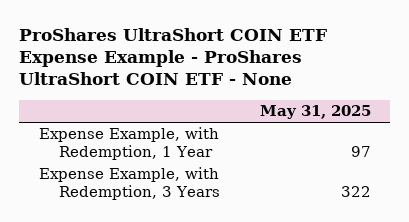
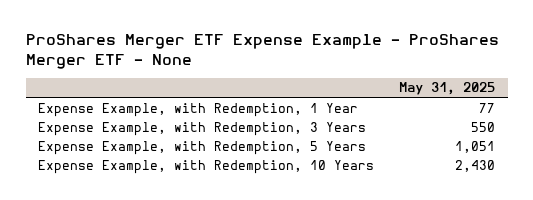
[18,27,327,86] ProShares UltraShort COIN ETF Expense Example - ProShares UltraShort COIN ETF - None -> [25,34,499,70] ProShares Merger ETF Expense Example - ProShares Merger ETF - None
[350,145,371,157] 97 -> [479,102,496,113] 77
[340,185,371,197] 322 -> [471,121,496,132] 550
none -> [38,140,367,155] Expense Example, with Redemption, 5 Years
none -> [38,159,375,174] Expense Example, with Redemption, 10 Years

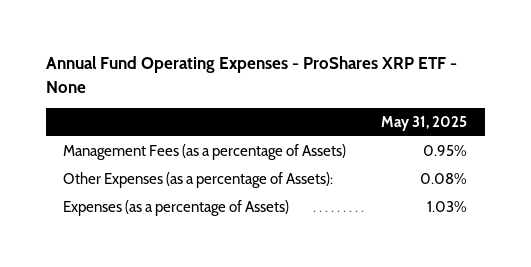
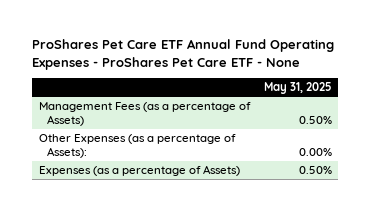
[46,56,458,93] Annual Fund Operating Expenses - ProShares XRP ETF - None -> [31,39,334,70] ProShares Pet Care ETF Annual Fund Operating Expenses - ProShares Pet Care ETF - None
[423,145,468,157] 0.95% -> [298,115,332,124] 0.50%
[420,173,468,185] 0.08% -> [298,147,332,156] 0.00%
[427,201,468,213] 1.03% -> [298,166,332,175] 0.50%

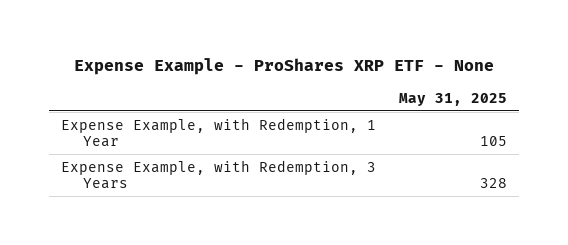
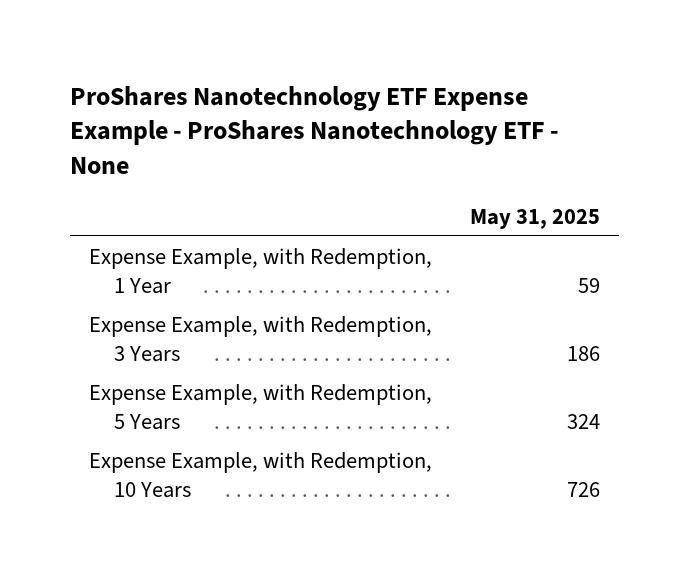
[74,57,495,75] Expense Example - ProShares XRP ETF - None -> [69,85,559,175] ProShares Nanotechnology ETF Expense Example - ProShares Nanotechnology ETF - None
[480,136,508,147] 105 -> [577,278,600,294] 59
[480,178,508,189] 328 -> [566,346,600,362] 186
none -> [88,383,432,431] Expense Example, with Redemption, 5 Years
none -> [88,451,432,499] Expense Example, with Redemption, 10 Years

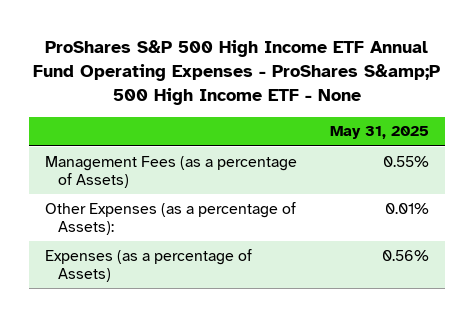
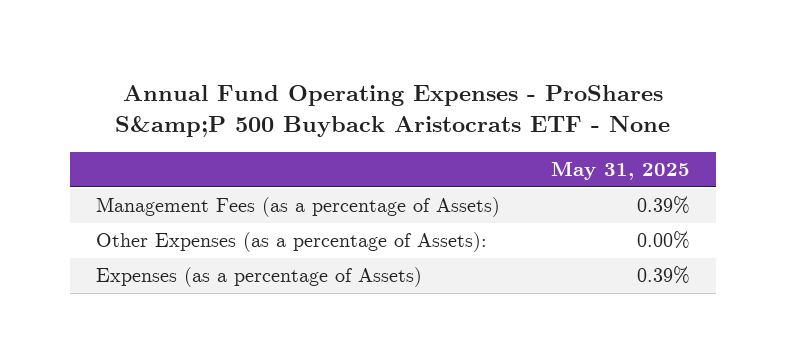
[33,40,441,106] ProShares S&P 500 High Income ETF Annual Fund Operating Expenses - ProShares S&amp;P 500 High Income ETF - None -> [115,84,671,137] Annual Fund Operating Expenses - ProShares S&amp;P 500 Buyback Aristocrats ETF - None
[382,155,429,167] 0.55% -> [637,196,691,215] 0.39%
[384,202,429,214] 0.01% -> [637,231,691,250] 0.00%
[381,249,429,261] 0.56% -> [637,266,691,285] 0.39%

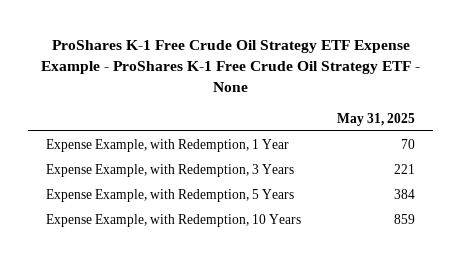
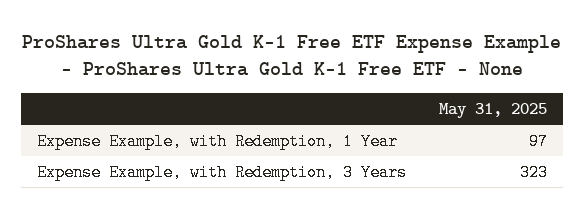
[40,39,420,92] ProShares K-1 Free Crude Oil Strategy ETF Expense Example - ProShares K-1 Free Crude Oil Strategy ETF - None -> [21,34,561,77] ProShares Ultra Gold K-1 Free ETF Expense Example - ProShares Ultra Gold K-1 Free ETF - None
[46,188,295,202] Expense Example, with Redemption, 5 Years -> none
[46,213,302,227] Expense Example, with Redemption, 10 Years -> none
[401,138,416,149] 70 -> [528,133,548,151] 97
[394,163,416,174] 221 -> [519,164,548,182] 323

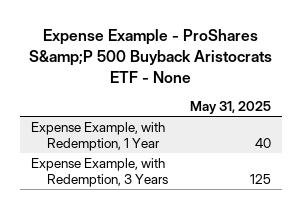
[21,34,561,77] ProShares Ultra Gold K-1 Free ETF Expense Example - ProShares Ultra Gold K-1 Free ETF - None -> [28,29,272,83] Expense Example - ProShares S&amp;P 500 Buyback Aristocrats ETF - None
[528,133,548,151] 97 -> [254,137,271,148] 40
[519,164,548,182] 323 -> [249,173,271,184] 125

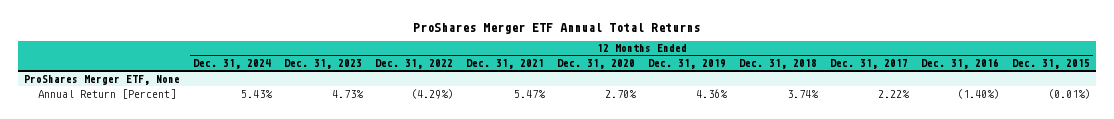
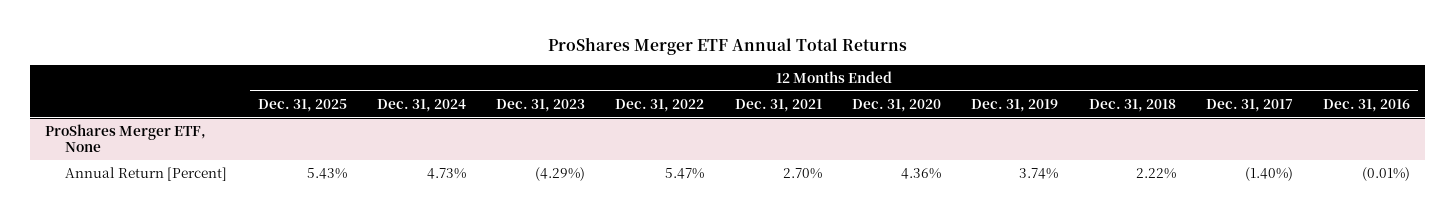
[1011,59,1090,70] Dec. 31, 2015 -> none
none -> [257,98,347,112] Dec. 31, 2025
[241,89,274,98] 5.43% -> [426,167,466,179] 4.73%
[332,89,365,98] 4.73% -> [535,166,586,181] (4.29%)
[411,88,454,99] (4.29%) -> [665,167,705,179] 5.47%
[514,89,547,98] 5.47% -> [782,167,822,179] 2.70%
[605,89,638,98] 2.70% -> [901,167,942,179] 4.36%
[695,88,728,98] 4.36% -> [1019,167,1059,179] 3.74%
[786,89,819,98] 3.74% -> [1135,167,1176,179] 2.22%
[877,89,910,98] 2.22% -> [1245,166,1294,181] (1.40%)
[956,88,999,99] (1.40%) -> [1362,166,1411,181] (0.01%)

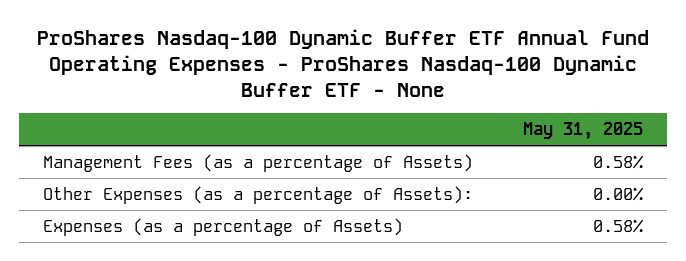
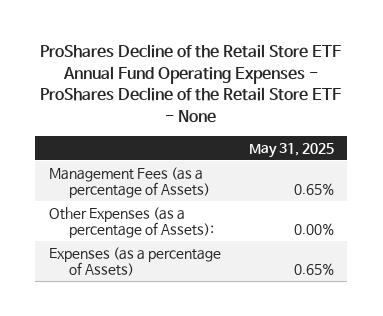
[36,28,649,97] ProShares Nasdaq-100 Dynamic Buffer ETF Annual Fund Operating Expenses - ProShares Nasdaq-100 Dynamic Buffer ETF - None -> [40,44,342,124] ProShares Decline of the Retail Store ETF Annual Fund Operating Expenses - ProShares Decline of the Retail Store ETF - None
[592,154,644,169] 0.58% -> [293,183,334,196] 0.65%
[592,218,644,233] 0.58% -> [293,263,334,276] 0.65%

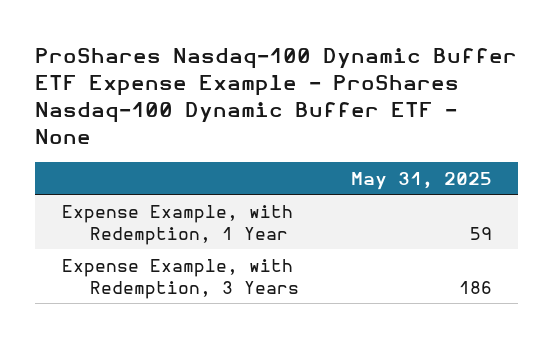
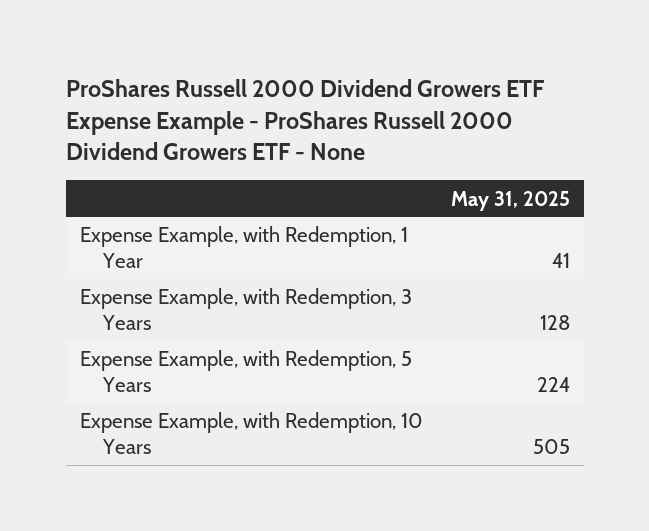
[35,47,518,145] ProShares Nasdaq-100 Dynamic Buffer ETF Expense Example - ProShares Nasdaq-100 Dynamic Buffer ETF - None -> [65,79,544,161] ProShares Russell 2000 Dividend Growers ETF Expense Example - ProShares Russell 2000 Dividend Growers ETF - None
[469,226,492,240] 59 -> [551,253,570,269] 41
[458,280,492,294] 186 -> [539,315,570,331] 128
none -> [79,350,412,393] Expense Example, with Redemption, 5 Years
none -> [79,412,423,455] Expense Example, with Redemption, 10 Years

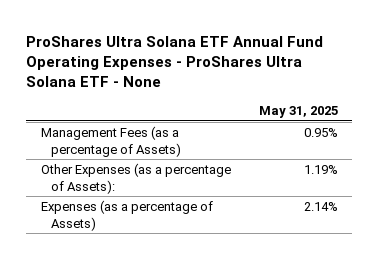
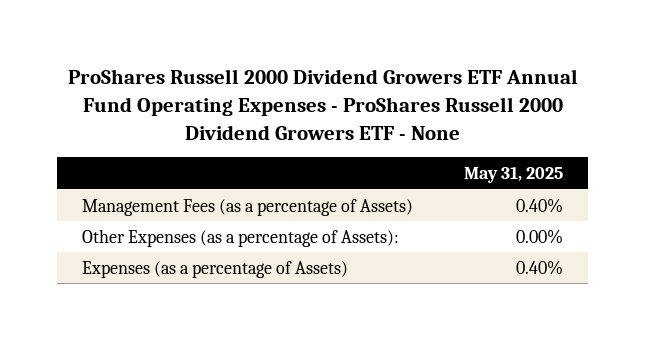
[26,35,324,88] ProShares Ultra Solana ETF Annual Fund Operating Expenses - ProShares Ultra Solana ETF - None -> [67,69,578,140] ProShares Russell 2000 Dividend Growers ETF Annual Fund Operating Expenses - ProShares Russell 2000 Dividend Growers ETF - None
[303,127,338,137] 0.95% -> [516,197,564,213] 0.40%
[303,164,338,174] 1.19% -> [516,228,564,244] 0.00%
[303,201,338,211] 2.14% -> [516,259,564,275] 0.40%

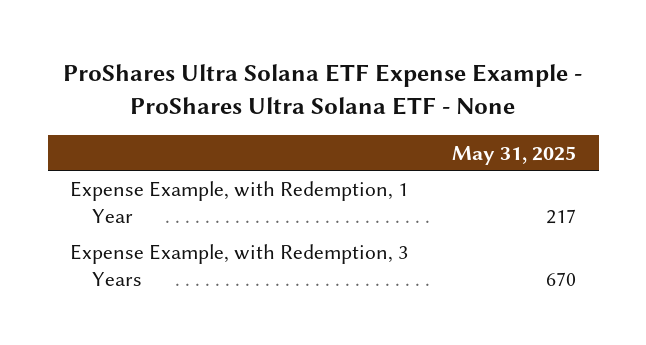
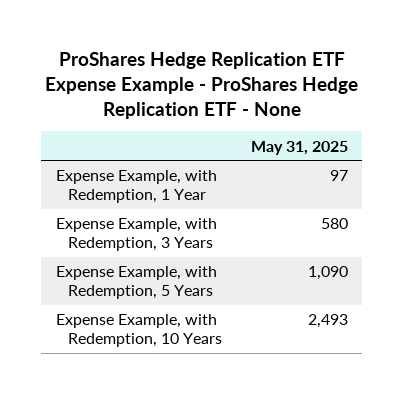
[63,63,583,115] ProShares Ultra Solana ETF Expense Example - ProShares Ultra Solana ETF - None -> [44,52,358,119] ProShares Hedge Replication ETF Expense Example - ProShares Hedge Replication ETF - None
[546,209,577,225] 217 -> [329,170,348,182] 97
[546,272,577,287] 670 -> [320,218,348,230] 580
none -> [55,266,217,300] Expense Example, with Redemption, 5 Years
none -> [55,314,223,348] Expense Example, with Redemption, 10 Years

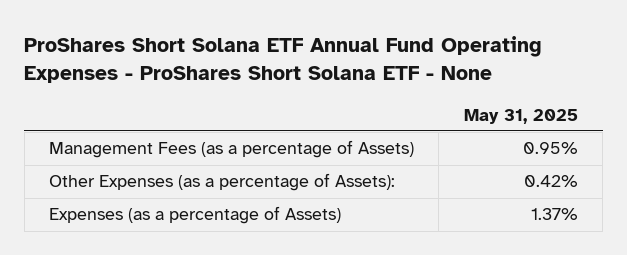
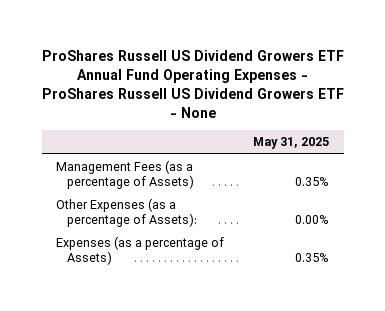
[24,36,543,84] ProShares Short Solana ETF Annual Fund Operating Expenses - ProShares Short Solana ETF - None -> [41,49,344,119] ProShares Russell US Dividend Growers ETF Annual Fund Operating Expenses - ProShares Russell US Dividend Growers ETF - None
[522,142,578,155] 0.95% -> [295,176,330,186] 0.35%
[523,175,578,188] 0.42% -> [295,214,330,224] 0.00%
[530,208,578,221] 1.37% -> [295,252,330,262] 0.35%

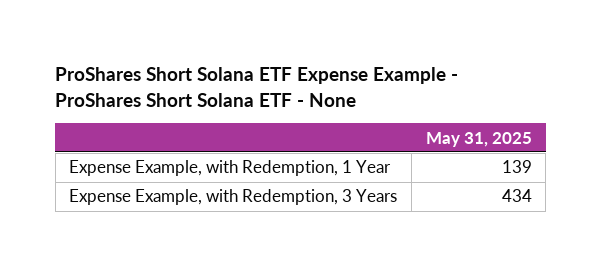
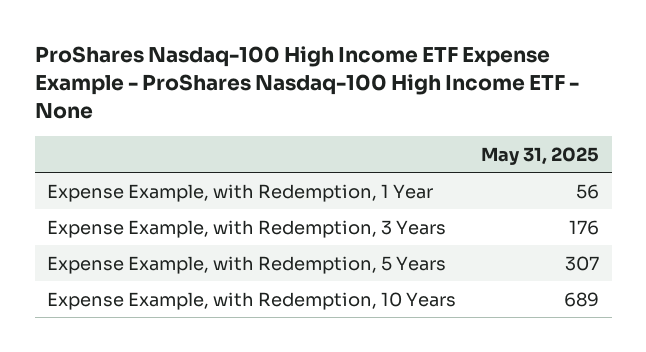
[55,67,459,107] ProShares Short Solana ETF Expense Example - ProShares Short Solana ETF - None -> [34,46,579,120] ProShares Nasdaq-100 High Income ETF Expense Example - ProShares Nasdaq-100 High Income ETF - None
[501,160,532,174] 139 -> [576,183,600,199] 56
[501,189,532,203] 434 -> [569,219,600,235] 176
none -> [47,255,447,274] Expense Example, with Redemption, 5 Years
none -> [47,291,457,310] Expense Example, with Redemption, 10 Years

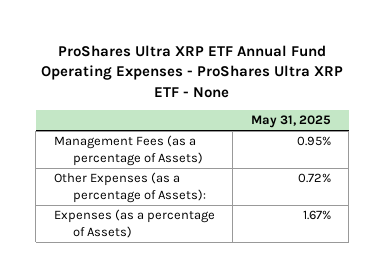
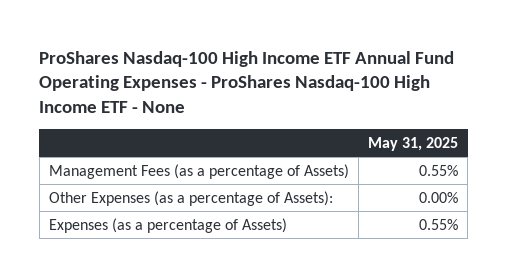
[41,44,344,98] ProShares Ultra XRP ETF Annual Fund Operating Expenses - ProShares Ultra XRP ETF - None -> [39,50,455,114] ProShares Nasdaq-100 High Income ETF Annual Fund Operating Expenses - ProShares Nasdaq-100 High Income ETF - None
[296,136,331,147] 0.95% -> [419,164,459,176] 0.55%
[297,173,331,184] 0.72% -> [419,191,459,203] 0.00%
[302,210,331,221] 1.67% -> [419,218,459,230] 0.55%

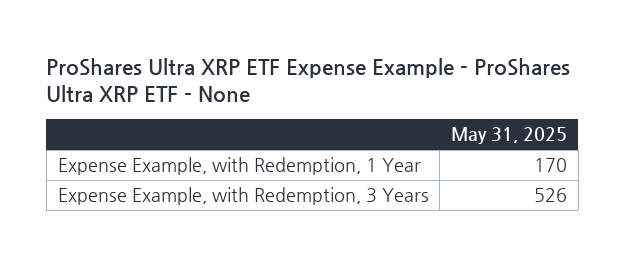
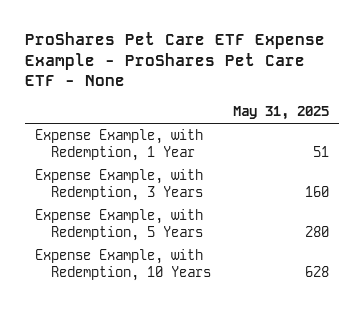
[46,57,571,103] ProShares Ultra XRP ETF Expense Example - ProShares Ultra XRP ETF - None -> [24,32,325,87] ProShares Pet Care ETF Expense Example - ProShares Pet Care ETF - None
[534,158,568,173] 170 -> [312,145,329,157] 51
[534,188,568,203] 526 -> [304,185,329,197] 160
none -> [35,209,204,241] Expense Example, with Redemption, 5 Years
none -> [35,249,212,281] Expense Example, with Redemption, 10 Years

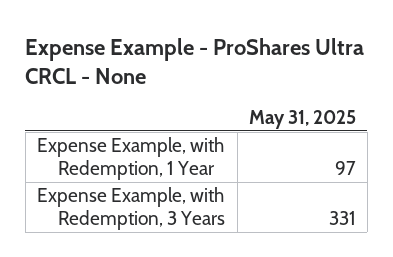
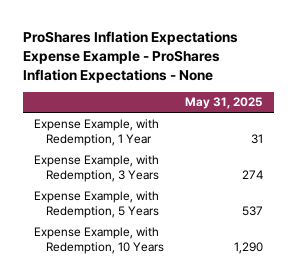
[25,37,365,85] Expense Example - ProShares Ultra CRCL - None -> [23,31,239,83] ProShares Inflation Expectations Expense Example - ProShares Inflation Expectations - None
[334,160,356,175] 97 -> [250,133,263,144] 31
[328,210,356,225] 331 -> [241,169,263,179] 274
none -> [34,190,160,218] Expense Example, with Redemption, 5 Years
none -> [34,226,164,254] Expense Example, with Redemption, 10 Years

